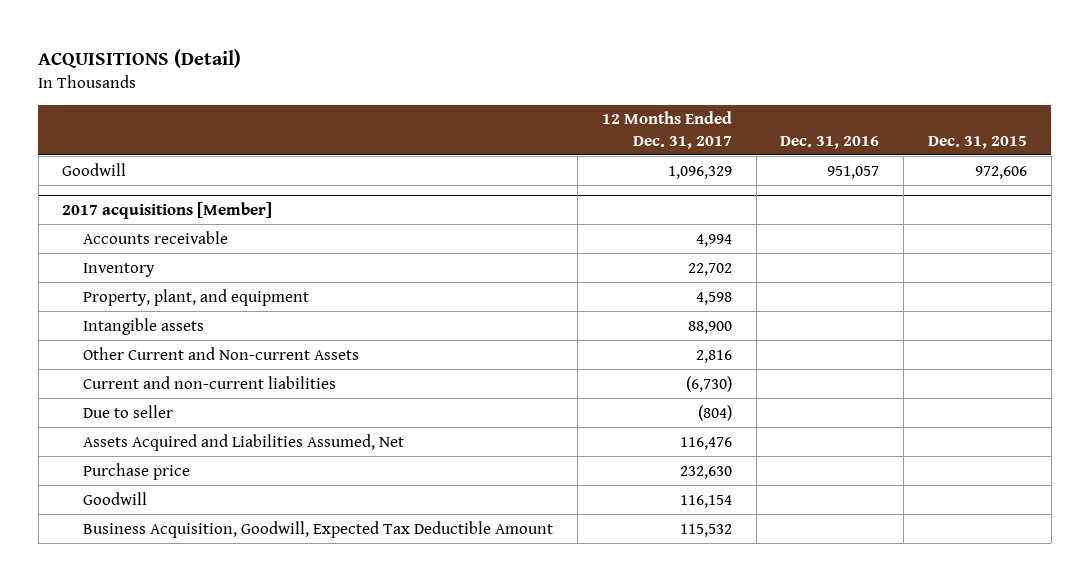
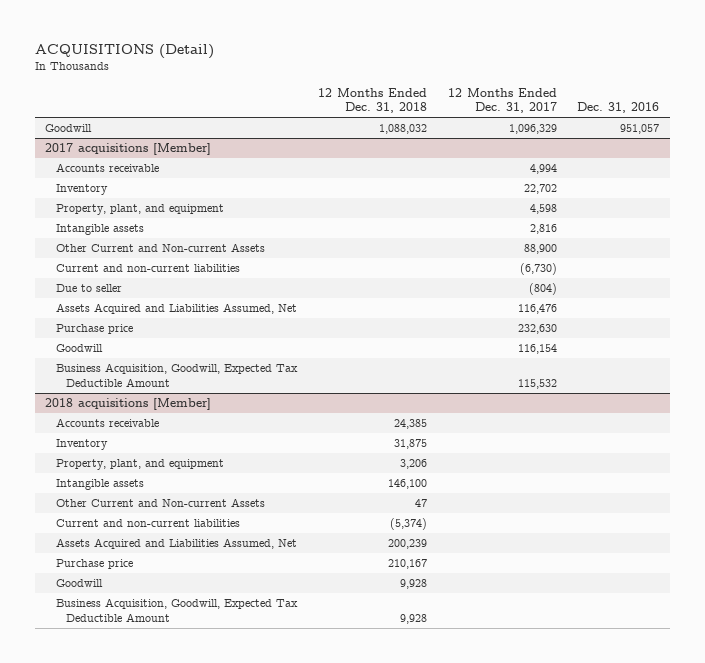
[927,135,1027,149] Dec. 31, 2015 -> none
none -> [317,87,427,114] 12 Months Ended Dec. 31, 2018
[687,320,732,334] 88,900 -> [529,224,557,235] 2,816
[695,349,732,363] 2,816 -> [523,244,557,255] 88,900
none -> [45,398,212,411] 2018 acquisitions [Member]
none -> [55,418,159,428] Accounts receivable
none -> [55,439,108,451] Inventory
none -> [55,459,224,471] Property, plant, and equipment
none -> [55,479,144,491] Intangible assets
none -> [55,498,265,508] Other Current and Non-current Assets
none -> [55,519,240,528] Current and non-current liabilities
none -> [55,538,297,550] Assets Acquired and Liabilities Assumed, Net
none -> [55,559,133,570] Purchase price
none -> [55,579,103,588] Goodwill
none -> [55,598,298,622] Business Acquisition, Goodwill, Expected Tax Deductible Amount

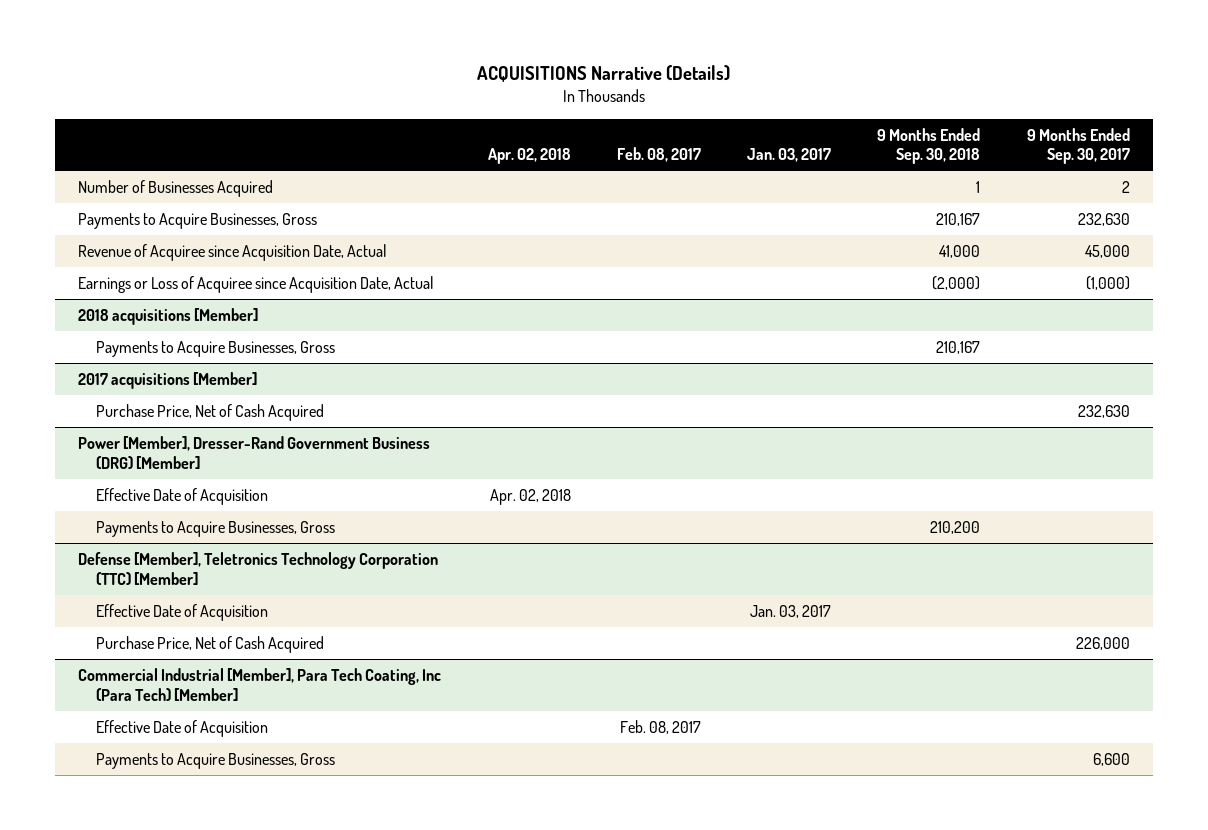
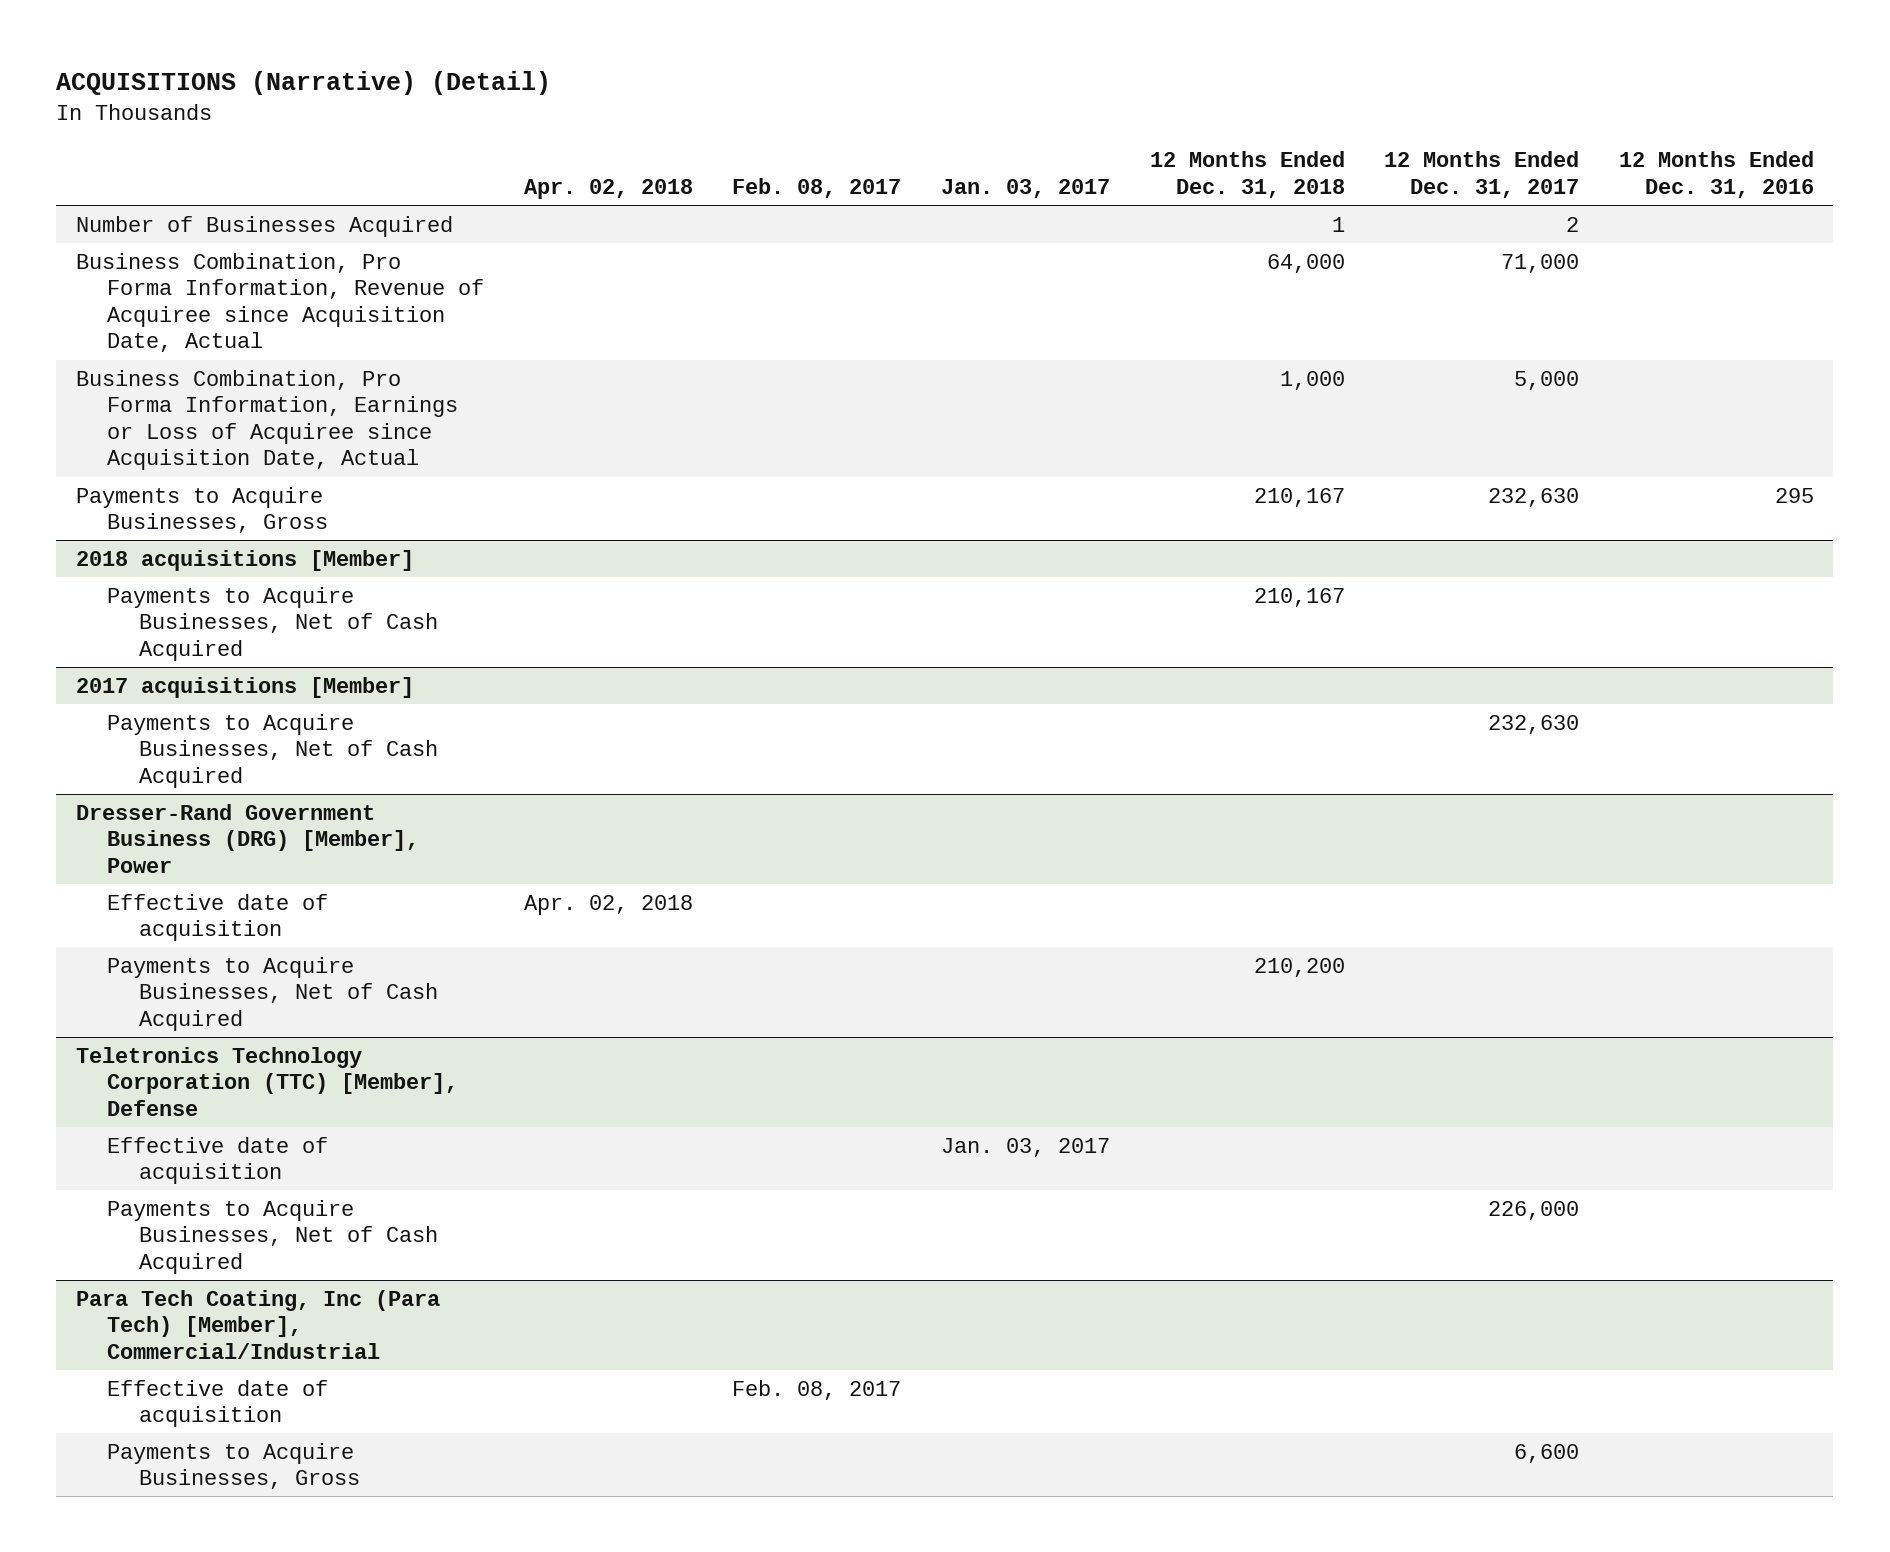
[476,65,730,83] ACQUISITIONS Narrative (Details) -> [56,71,552,96] ACQUISITIONS (Narrative) (Detail)
[877,127,981,165] 9 Months Ended Sep. 30, 2018 -> none
[1026,127,1130,165] 9 Months Ended Sep. 30, 2017 -> none
none -> [1149,151,1345,198] 12 Months Ended Dec. 31, 2018
none -> [1384,151,1580,198] 12 Months Ended Dec. 31, 2017
none -> [1618,151,1814,198] 12 Months Ended Dec. 31, 2016
none -> [76,252,485,353] Business Combination, Pro Forma Information, Revenue of Acquiree since Acquisition Date, Actual
none -> [76,369,459,471] Business Combination, Pro Forma Information, Earnings or Loss of Acquiree since Acquisition Date, Actual
[78,244,388,262] Revenue of Acquiree since Acquisition Date, Actual -> none
[78,276,435,294] Earnings or Loss of Acquiree since Acquisition Date, Actual -> none
[96,341,336,358] Payments to Acquire Businesses, Gross -> none
none -> [107,586,438,661] Payments to Acquire Businesses, Net of Cash Acquired
[96,521,336,538] Payments to Acquire Businesses, Gross -> none
[96,404,325,422] Purchase Price, Net of Cash Acquired -> [107,713,438,788] Payments to Acquire Businesses, Net of Cash Acquired
[78,436,431,469] Power [Member], Dresser-Rand Government Business (DRG) [Member] -> [76,803,420,873] Dresser-Rand Government Business (DRG) [Member], Power
[96,488,269,506] Effective Date of Acquisition -> [107,893,329,942] Effective date of acquisition
none -> [107,956,438,1031] Payments to Acquire Businesses, Net of Cash Acquired
[78,552,439,585] Defense [Member], Teletronics Technology Corporation (TTC) [Member] -> [76,1046,459,1116] Teletronics Technology Corporation (TTC) [Member], Defense
[96,604,269,622] Effective Date of Acquisition -> [107,1136,329,1185] Effective date of acquisition
[96,636,325,654] Purchase Price, Net of Cash Acquired -> [107,1199,438,1274] Payments to Acquire Businesses, Net of Cash Acquired
[78,668,442,701] Commercial Industrial [Member], Para Tech Coating, Inc (Para Tech) [Member] -> [76,1289,441,1359] Para Tech Coating, Inc (Para Tech) [Member], Commercial/Industrial
[96,720,269,738] Effective Date of Acquisition -> [107,1379,329,1428] Effective date of acquisition

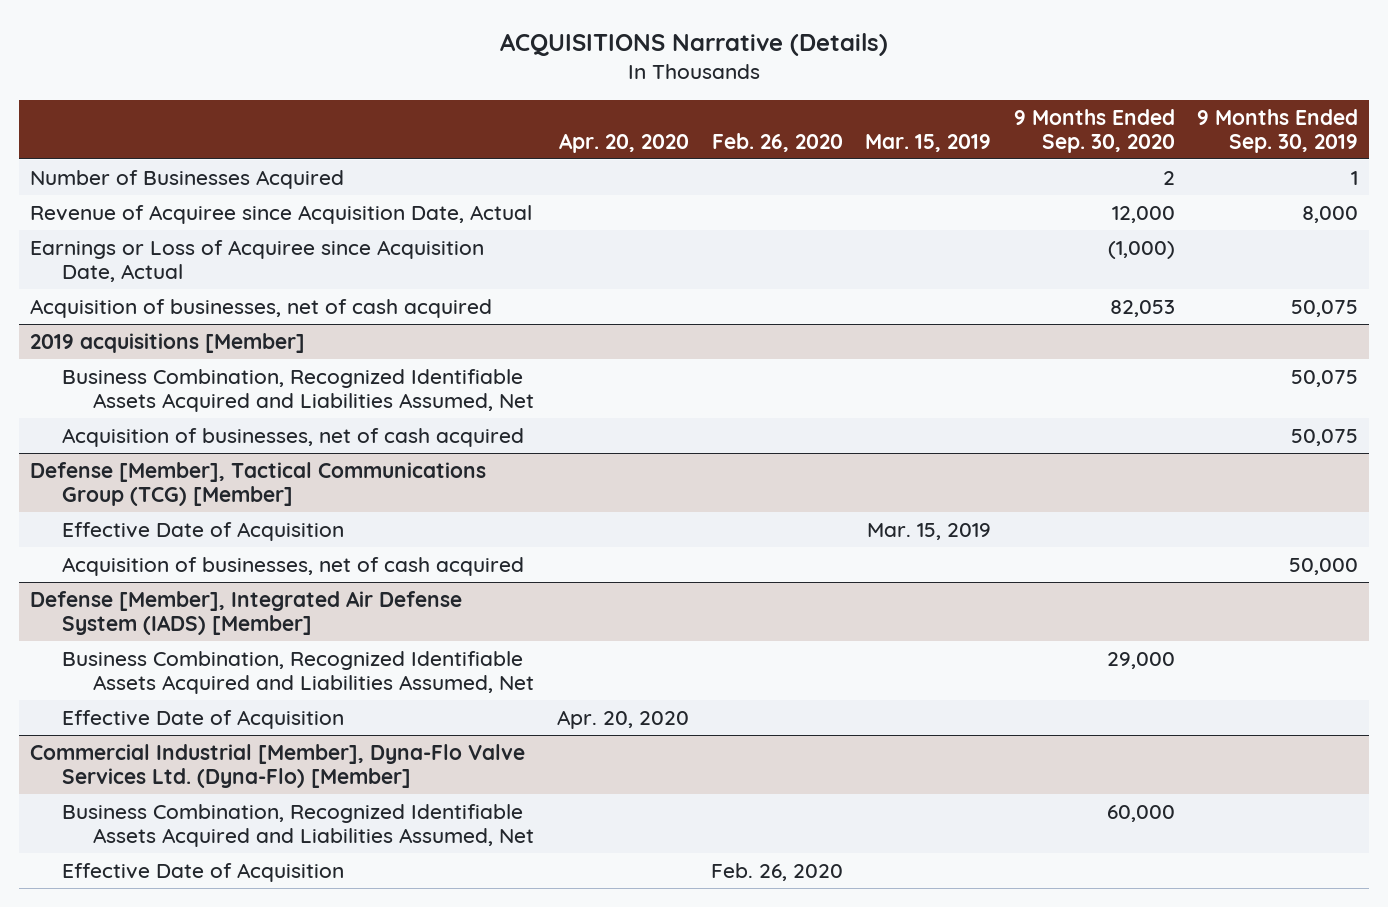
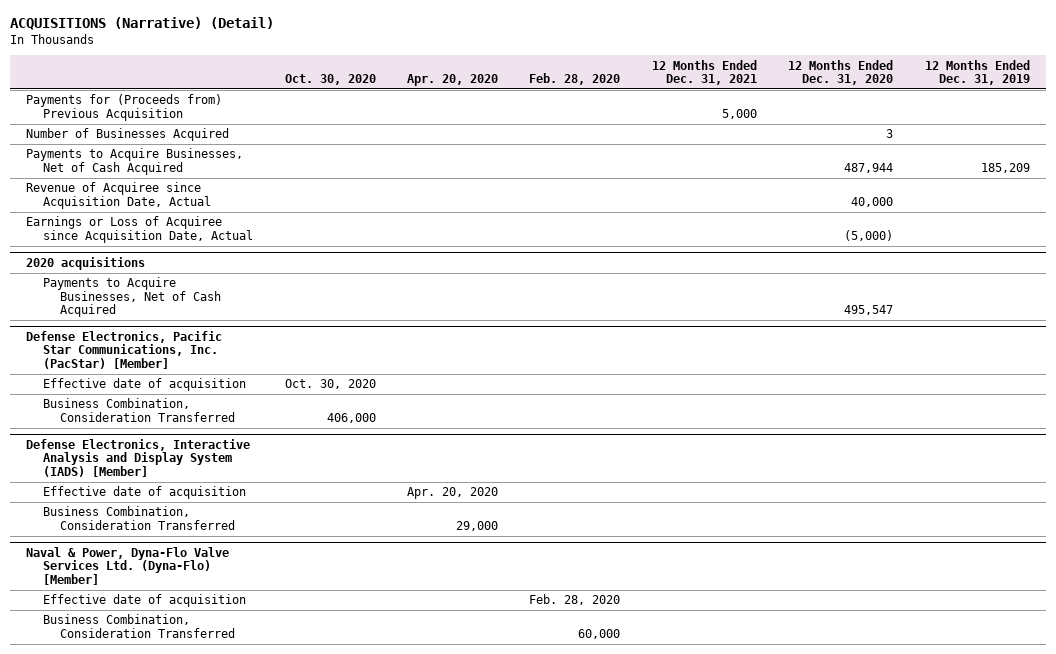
[500,33,889,57] ACQUISITIONS Narrative (Details) -> [10,17,275,31] ACQUISITIONS (Narrative) (Detail)
[712,132,844,152] Feb. 26, 2020 -> none
[865,133,992,152] Mar. 15, 2019 -> none
[1013,108,1175,153] 9 Months Ended Sep. 30, 2020 -> none
[1197,108,1359,153] 9 Months Ended Sep. 30, 2019 -> none
none -> [284,74,376,86] Oct. 30, 2020
none -> [529,73,621,86] Feb. 28, 2020
none -> [651,59,757,86] 12 Months Ended Dec. 31, 2021
none -> [788,59,894,86] 12 Months Ended Dec. 31, 2020
none -> [924,59,1030,86] 12 Months Ended Dec. 31, 2019
none -> [26,94,223,121] Payments for (Proceeds from) Previous Acquisition
none -> [26,148,244,175] Payments to Acquire Businesses, Net of Cash Acquired
[29,298,492,318] Acquisition of businesses, net of cash acquired -> none
[29,332,305,353] 2019 acquisitions [Member] -> none
[61,368,535,412] Business Combination, Recognized Identifiable Assets Acquired and Liabilities Assumed, Net -> none
[61,427,524,447] Acquisition of businesses, net of cash acquired -> none
[29,461,486,506] Defense [Member], Tactical Communications Group (TCG) [Member] -> none
[61,521,344,541] Effective Date of Acquisition -> none
[61,556,524,576] Acquisition of businesses, net of cash acquired -> none
[29,590,462,635] Defense [Member], Integrated Air Defense System (IADS) [Member] -> none
[61,650,535,694] Business Combination, Recognized Identifiable Assets Acquired and Liabilities Assumed, Net -> none
[61,709,344,729] Effective Date of Acquisition -> none
[61,803,535,847] Business Combination, Recognized Identifiable Assets Acquired and Liabilities Assumed, Net -> none
none -> [26,256,146,270] 2020 acquisitions
none -> [43,277,222,317] Payments to Acquire Businesses, Net of Cash Acquired
none -> [26,330,223,369] Defense Electronics, Pacific Star Communications, Inc. (PacStar) [Member]
none -> [43,378,247,392] Effective date of acquisition
none -> [43,398,236,422] Business Combination, Consideration Transferred
none -> [26,438,251,477] Defense Electronics, Interactive Analysis and Display System (IADS) [Member]
none -> [43,486,247,500] Effective date of acquisition
none -> [43,506,236,530] Business Combination, Consideration Transferred
[29,743,525,788] Commercial Industrial [Member], Dyna-Flo Valve Services Ltd. (Dyna-Flo) [Member] -> [26,546,230,585] Naval & Power, Dyna-Flo Valve Services Ltd. (Dyna-Flo) [Member]
[61,862,344,882] Effective Date of Acquisition -> [43,594,247,608] Effective date of acquisition
none -> [43,614,236,638] Business Combination, Consideration Transferred

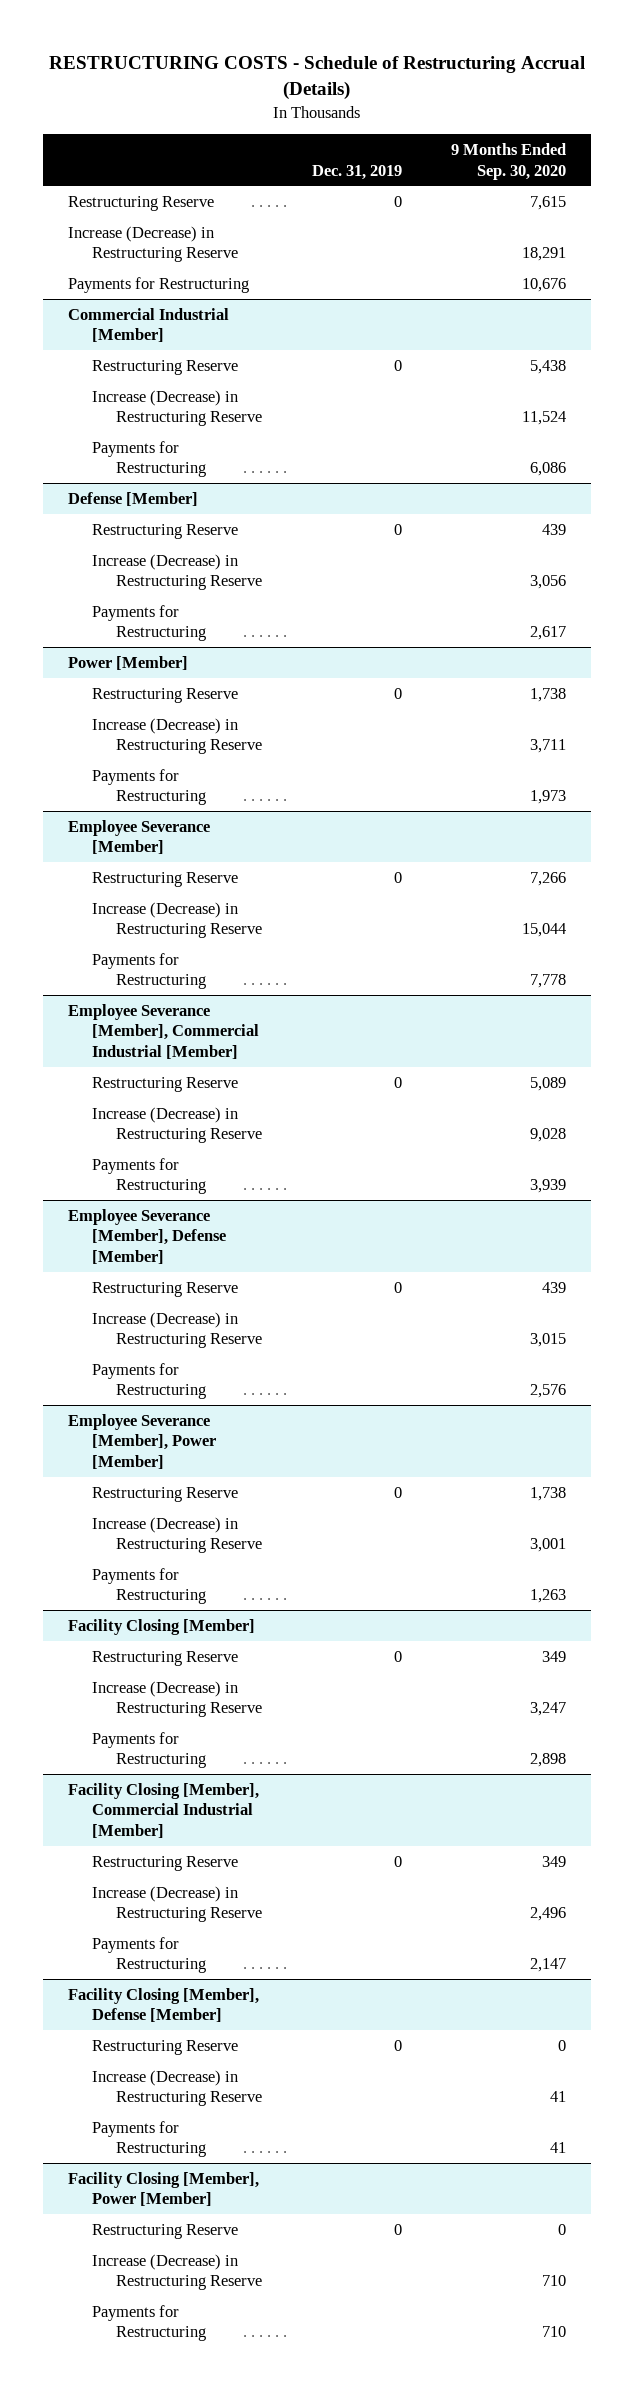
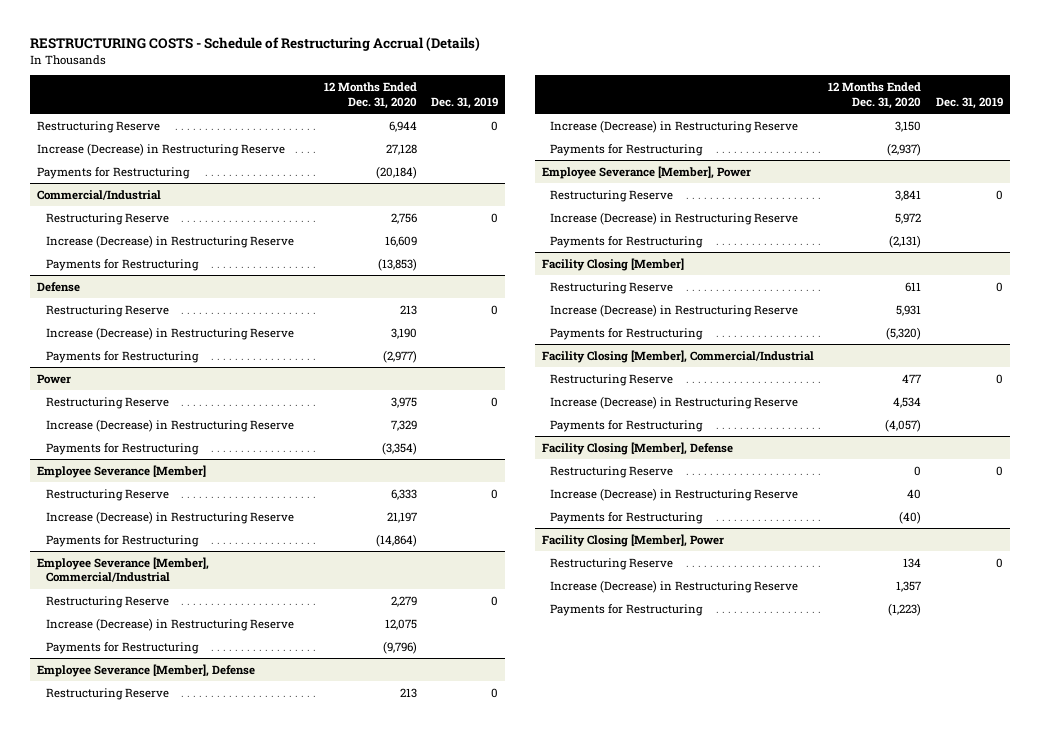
[451,142,567,180] 9 Months Ended Sep. 30, 2020 -> none
none -> [323,82,417,109] 12 Months Ended Dec. 31, 2020
[68,307,230,343] Commercial Industrial [Member] -> [37,189,162,200] Commercial/Industrial
[68,491,199,506] Defense [Member] -> [37,281,81,292] Defense
[68,655,189,670] Power [Member] -> [37,373,72,384] Power
[68,1003,259,1059] Employee Severance [Member], Commercial Industrial [Member] -> [37,556,210,583] Employee Severance [Member], Commercial/Industrial
[68,1208,226,1264] Employee Severance [Member], Defense [Member] -> [37,663,256,677] Employee Severance [Member], Defense
[68,1413,216,1469] Employee Severance [Member], Power [Member] -> [541,165,751,179] Employee Severance [Member], Power
[68,1782,260,1838] Facility Closing [Member], Commercial Industrial [Member] -> [541,349,814,363] Facility Closing [Member], Commercial/Industrial
[68,1987,260,2023] Facility Closing [Member], Defense [Member] -> [541,441,733,455] Facility Closing [Member], Defense
[68,2171,260,2207] Facility Closing [Member], Power [Member] -> [541,533,724,547] Facility Closing [Member], Power

